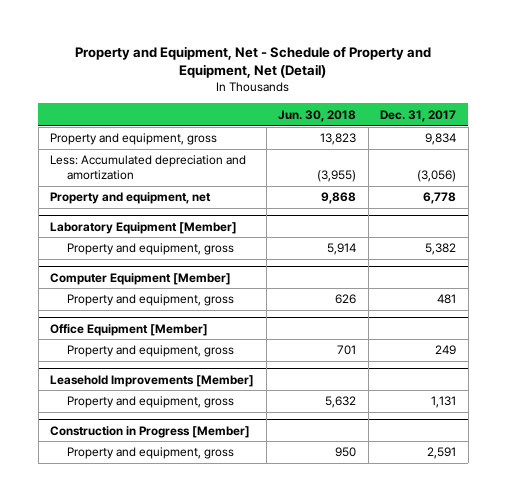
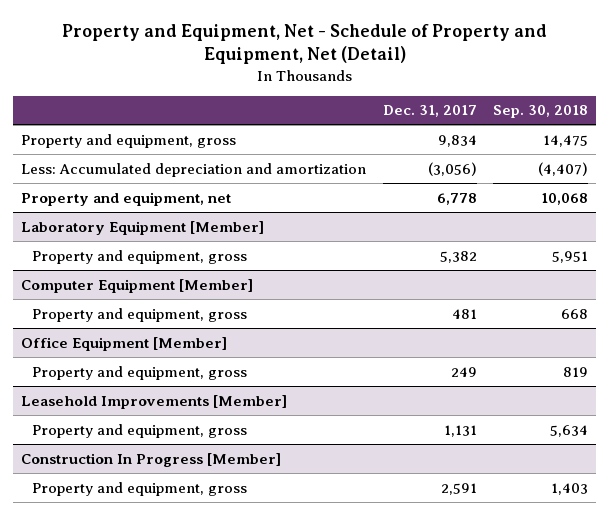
[278,109,357,122] Jun. 30, 2018 -> none
none -> [492,105,588,119] Sep. 30, 2018
[50,425,251,438] Construction in Progress [Member] -> [21,452,282,467] Construction In Progress [Member]

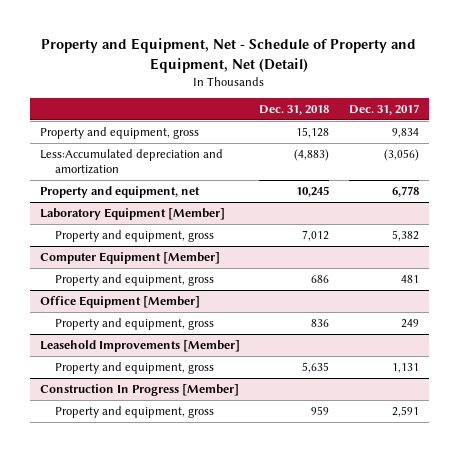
[492,105,588,119] Sep. 30, 2018 -> none
none -> [259,105,330,116] Dec. 31, 2018
[21,162,367,177] Less: Accumulated depreciation and amortization -> [39,148,223,175] Less:Accumulated depreciation and amortization

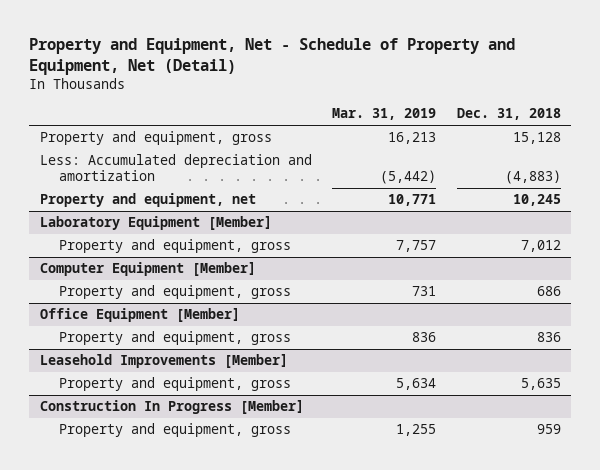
[348,104,419,116] Dec. 31, 2017 -> none
none -> [332,108,437,121] Mar. 31, 2019
[39,148,223,175] Less:Accumulated depreciation and amortization -> [39,154,312,182] Less: Accumulated depreciation and amortization

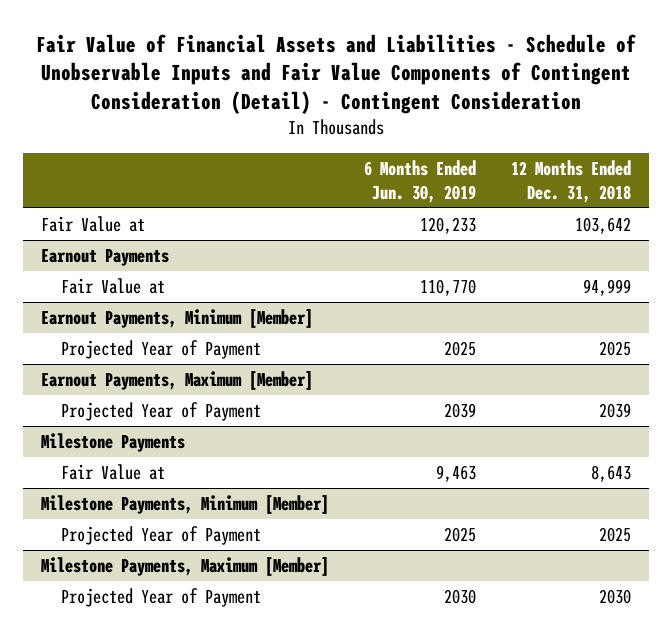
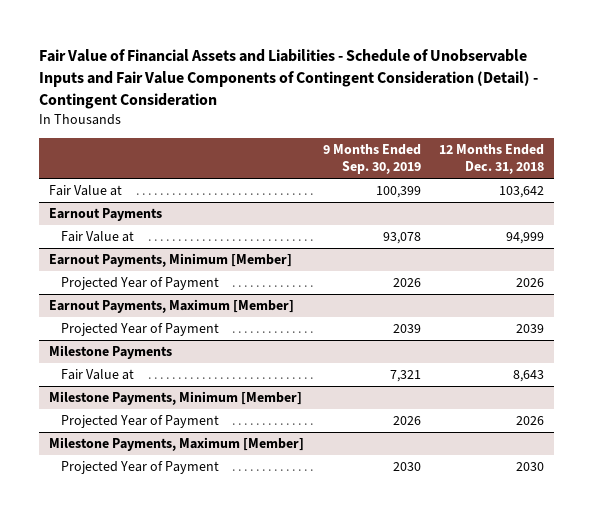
[364,159,477,203] 6 Months Ended Jun. 30, 2019 -> none
none -> [322,144,421,175] 9 Months Ended Sep. 30, 2019
[599,341,632,357] 2025 -> [516,278,545,288] 2026
[599,527,632,543] 2025 -> [516,416,545,426] 2026

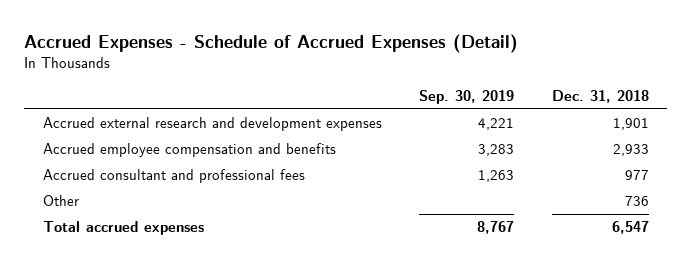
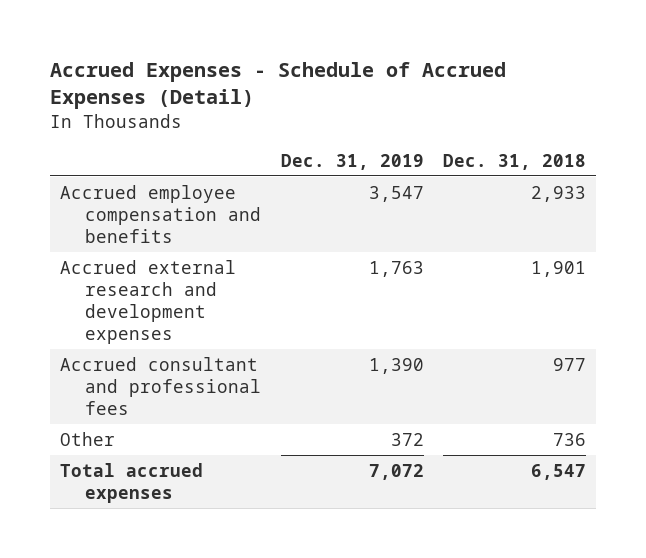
[419,90,515,105] Sep. 30, 2019 -> none
none -> [280,153,424,170] Dec. 31, 2019
[42,117,382,132] Accrued external research and development expenses -> [59,259,236,344] Accrued external research and development expenses

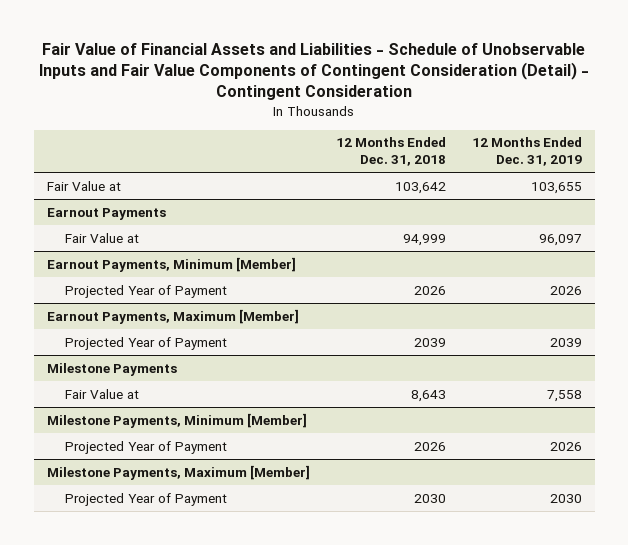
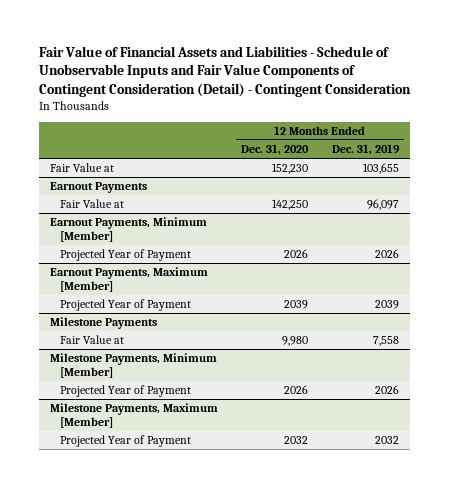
[335,137,446,167] 12 Months Ended Dec. 31, 2018 -> none
none -> [241,144,310,156] Dec. 31, 2020
[549,493,582,503] 2030 -> [374,436,399,445] 2032

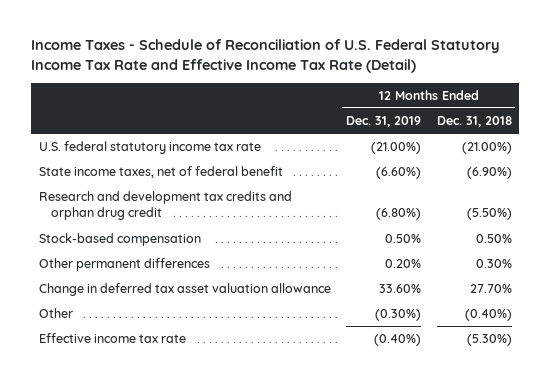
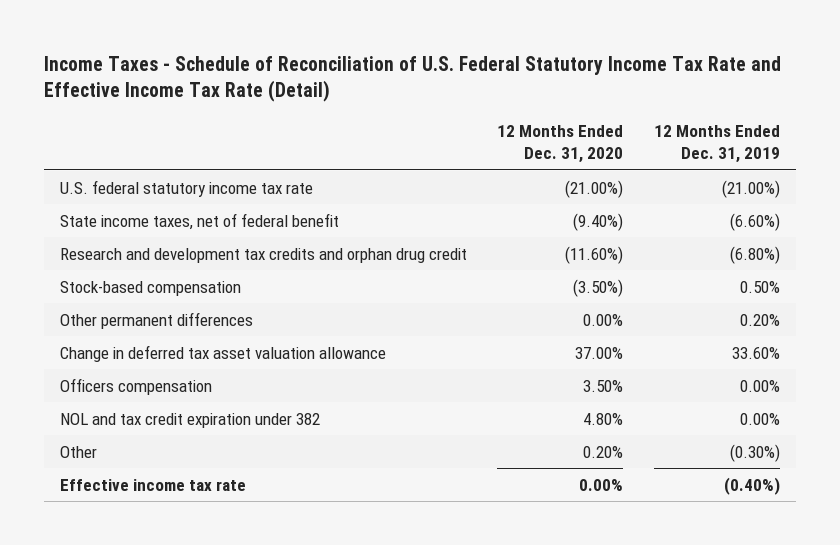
[436,115,512,127] Dec. 31, 2018 -> none
none -> [497,124,624,163] 12 Months Ended Dec. 31, 2020
none -> [59,377,212,395] Officers compensation
none -> [59,412,320,428] NOL and tax credit expiration under 382

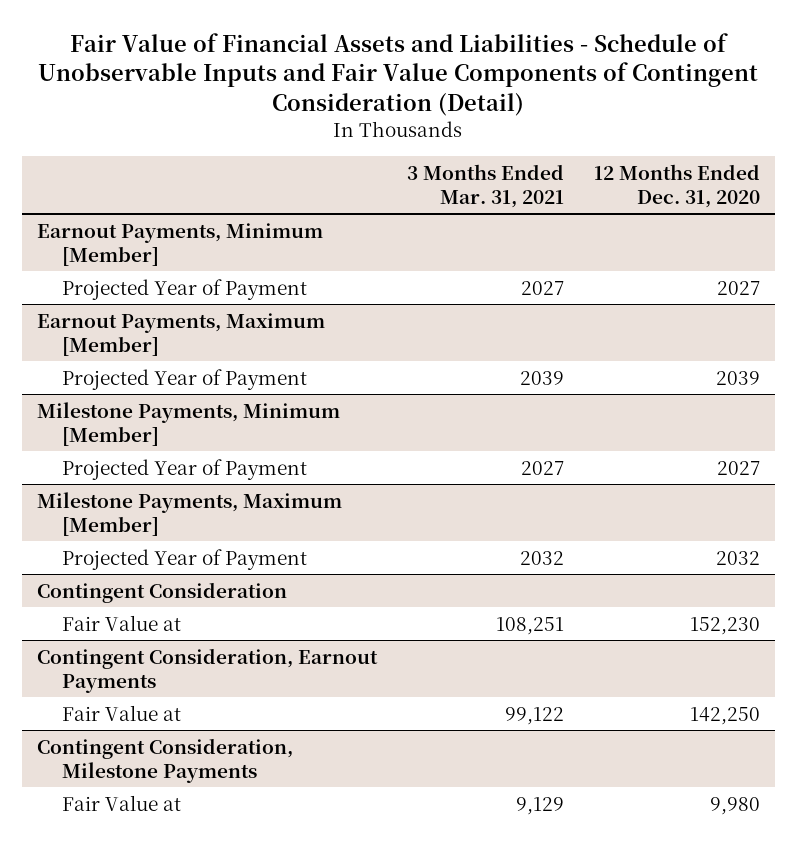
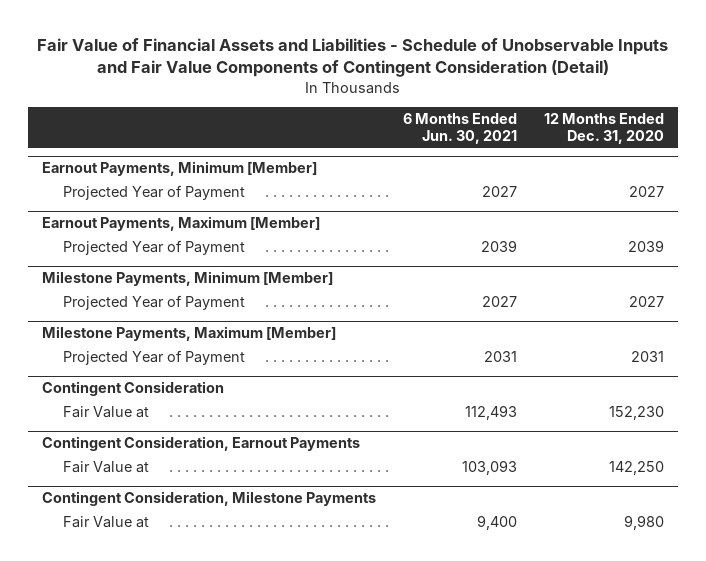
[406,163,564,208] 3 Months Ended Mar. 31, 2021 -> none
none -> [402,113,517,145] 6 Months Ended Jun. 30, 2021
[715,550,760,565] 2032 -> [630,350,664,362] 2031

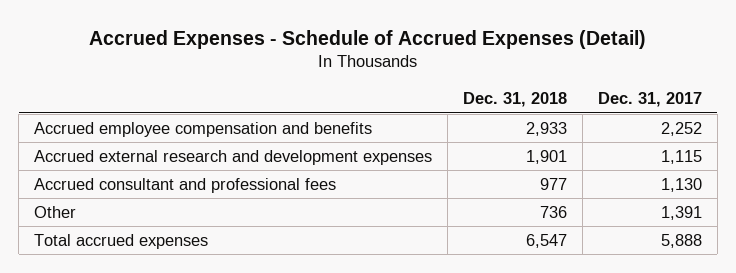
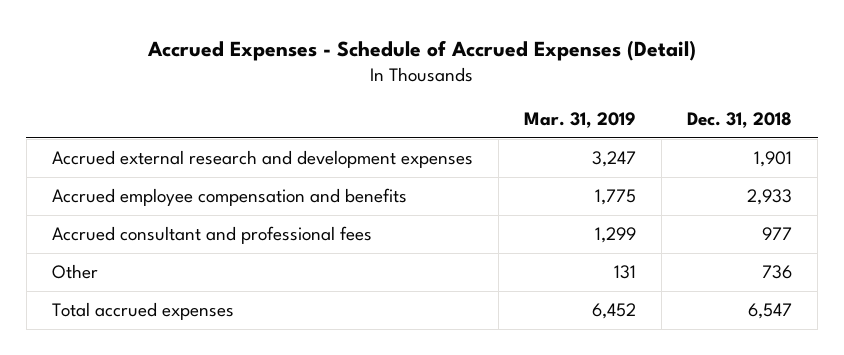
[597,92,702,108] Dec. 31, 2017 -> none
none -> [524,112,637,129] Mar. 31, 2019
[34,121,373,137] Accrued employee compensation and benefits -> [51,188,407,207] Accrued employee compensation and benefits

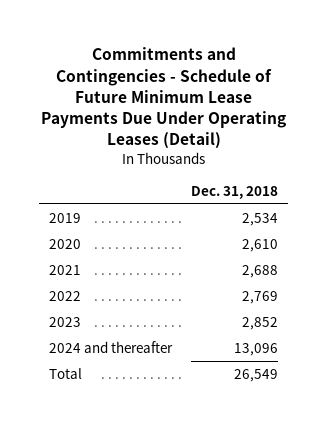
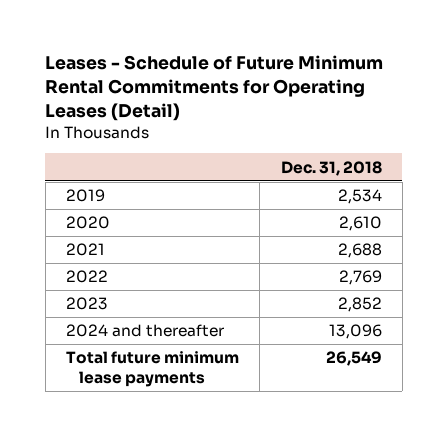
[40,47,286,150] Commitments and Contingencies - Schedule of Future Minimum Lease Payments Due Under Operating Leases (Detail) -> [45,55,384,122] Leases - Schedule of Future Minimum Rental Commitments for Operating Leases (Detail)
[48,368,82,380] Total -> [66,351,240,387] Total future minimum lease payments

